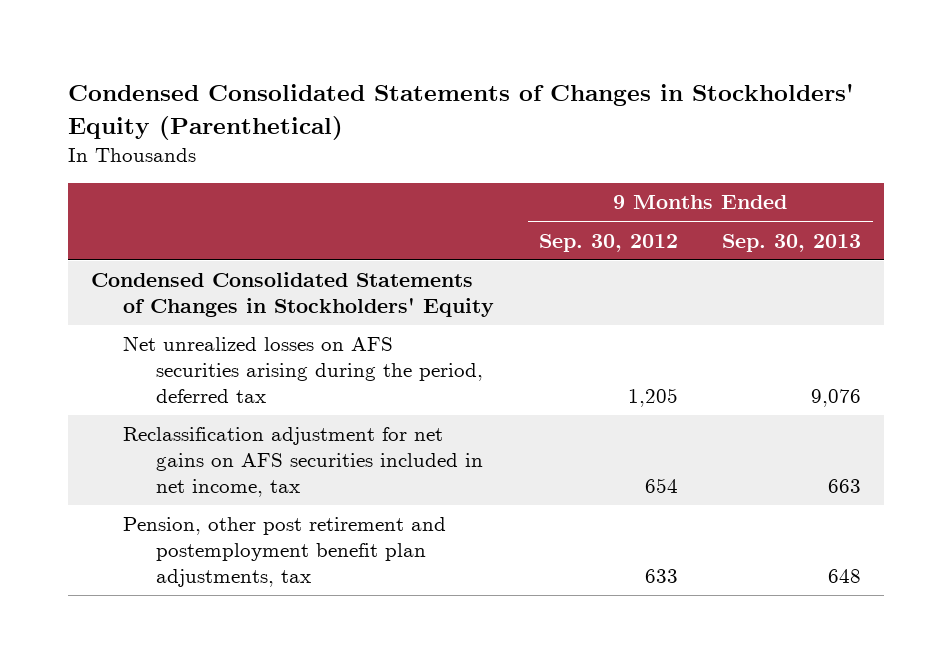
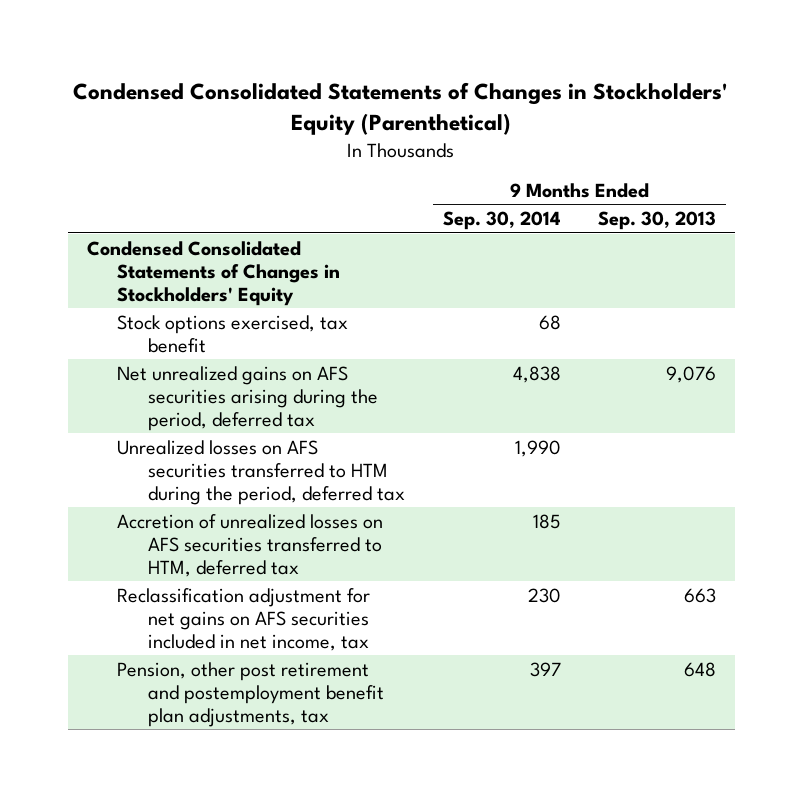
[538,233,678,252] Sep. 30, 2012 -> none
none -> [442,211,561,231] Sep. 30, 2014
none -> [117,314,349,353] Stock options exercised, tax benefit
[123,336,483,404] Net unrealized losses on AFS securities arising during the period, deferred tax -> [117,365,378,431] Net unrealized gains on AFS securities arising during the period, deferred tax
none -> [117,439,405,505] Unrealized losses on AFS securities transferred to HTM during the period, deferred tax
none -> [117,513,384,577] Accretion of unrealized losses on AFS securities transferred to HTM, deferred tax

